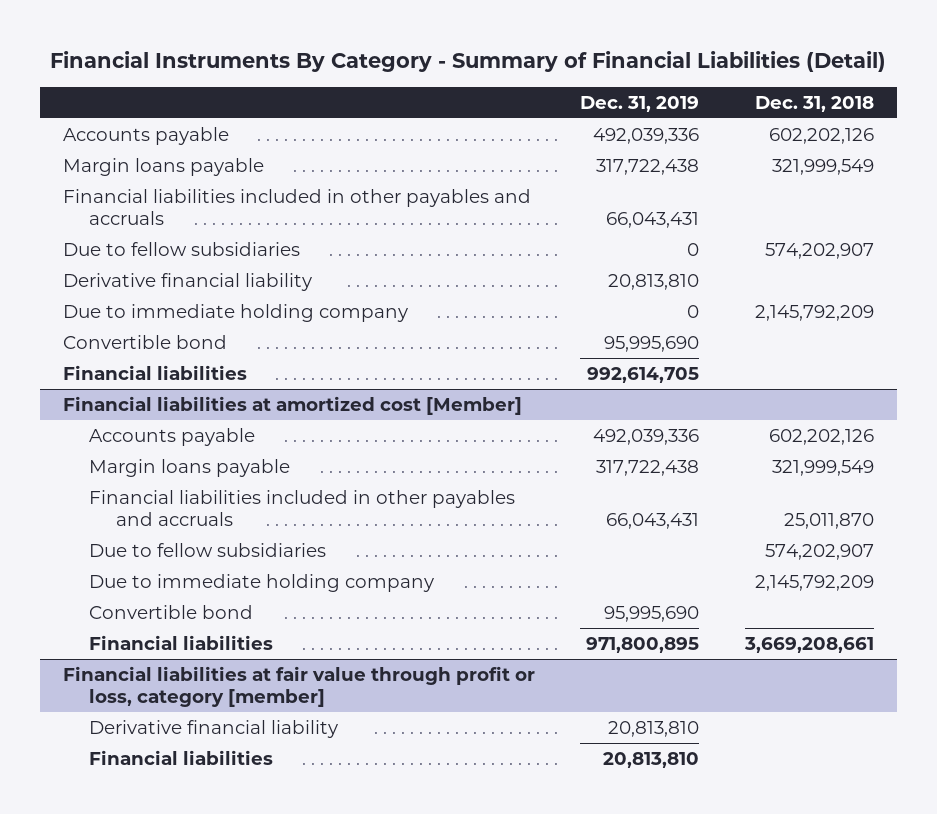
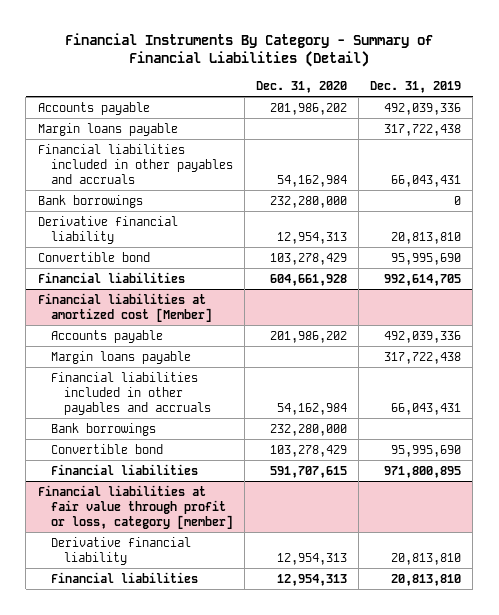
[755,95,875,112] Dec. 31, 2018 -> none
none -> [255,80,347,93] Dec. 31, 2020
[62,241,300,256] Due to fellow subsidiaries -> none
none -> [37,194,143,208] Bank borrowings
[62,303,408,322] Due to immediate holding company -> none
[89,542,327,557] Due to fellow subsidiaries -> none
[89,573,435,592] Due to immediate holding company -> none
none -> [50,422,156,436] Bank borrowings

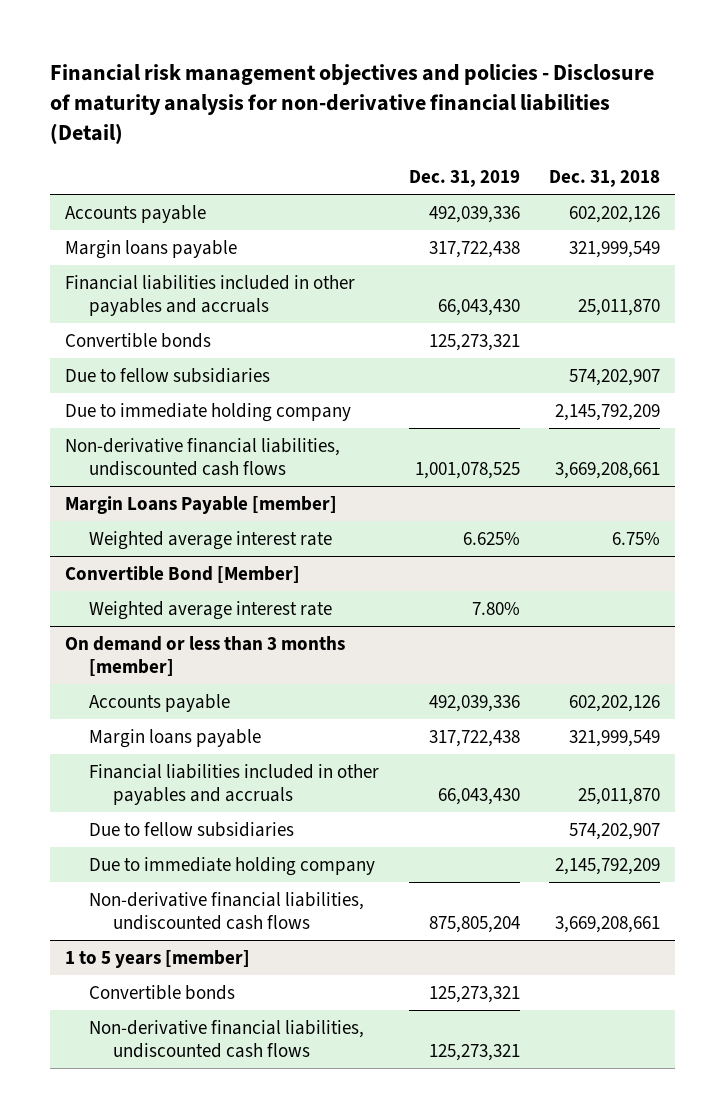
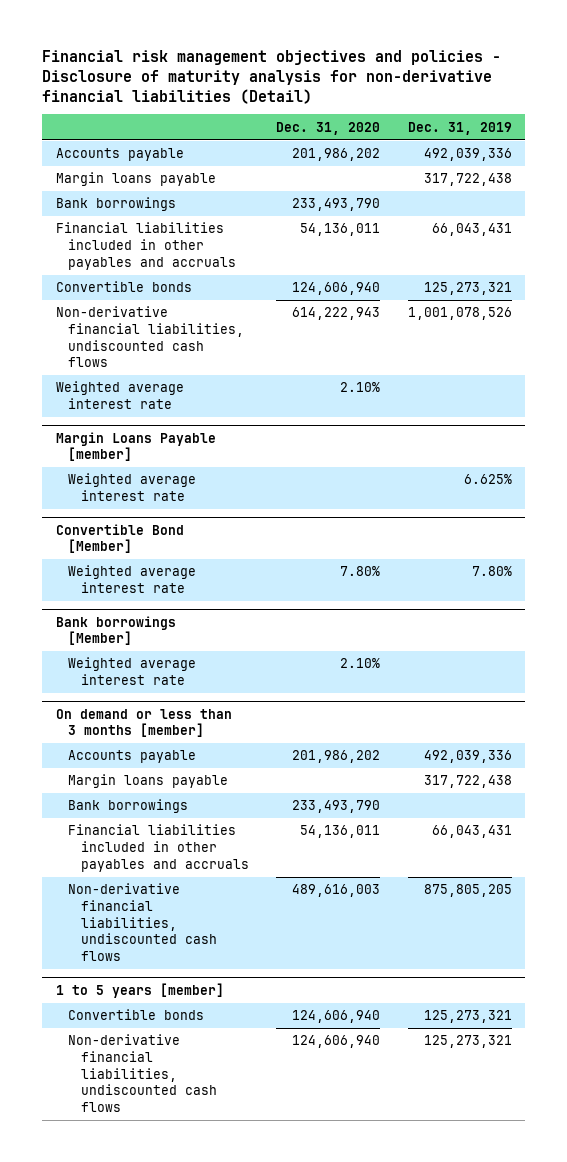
[549,169,661,187] Dec. 31, 2018 -> none
none -> [276,121,381,135] Dec. 31, 2020
none -> [55,197,176,212] Bank borrowings
[437,298,520,316] 66,043,430 -> [431,223,512,237] 66,043,431
[65,367,271,383] Due to fellow subsidiaries -> none
[65,402,352,422] Due to immediate holding company -> none
[414,461,520,479] 1,001,078,525 -> [407,307,512,321] 1,001,078,526
none -> [55,381,184,410] Weighted average interest rate
none -> [55,615,176,646] Bank borrowings [Member]
none -> [68,657,197,686] Weighted average interest rate
[89,821,295,837] Due to fellow subsidiaries -> none
[89,856,376,876] Due to immediate holding company -> none
none -> [68,799,189,814] Bank borrowings
[437,787,520,805] 66,043,430 -> [431,825,512,839] 66,043,431
[428,915,520,933] 875,805,204 -> [423,884,512,898] 875,805,205

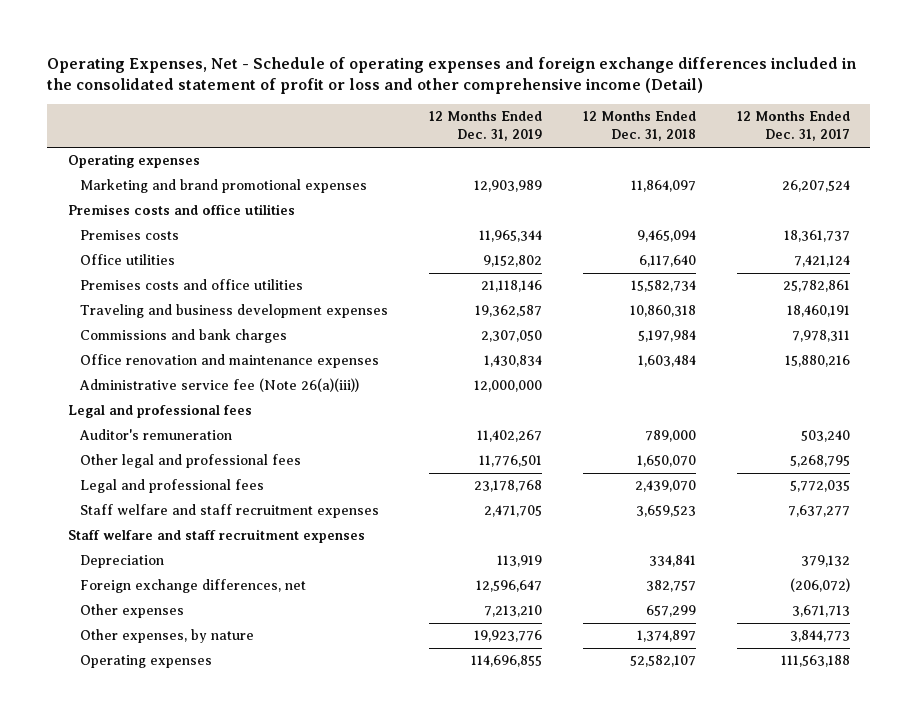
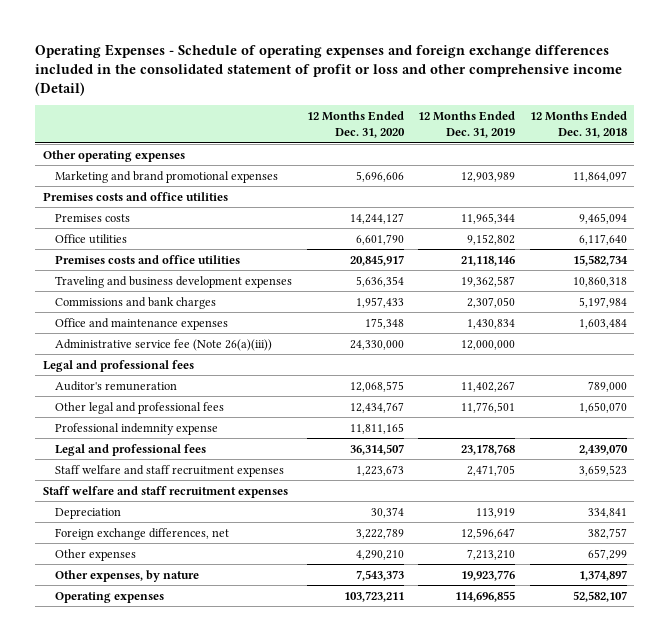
[47,56,858,95] Operating Expenses, Net - Schedule of operating expenses and foreign exchange differences included in the consolidated statement of profit or loss and other comprehensive income (Detail) -> [35,43,623,97] Operating Expenses - Schedule of operating expenses and foreign exchange differences included in the consolidated statement of profit or loss and other comprehensive income (Detail)
[736,111,850,142] 12 Months Ended Dec. 31, 2017 -> none
none -> [306,111,405,139] 12 Months Ended Dec. 31, 2020
[67,154,200,169] Operating expenses -> [42,149,185,162] Other operating expenses
[80,354,380,369] Office renovation and maintenance expenses -> [55,317,229,330] Office and maintenance expenses
none -> [55,422,219,435] Professional indemnity expense

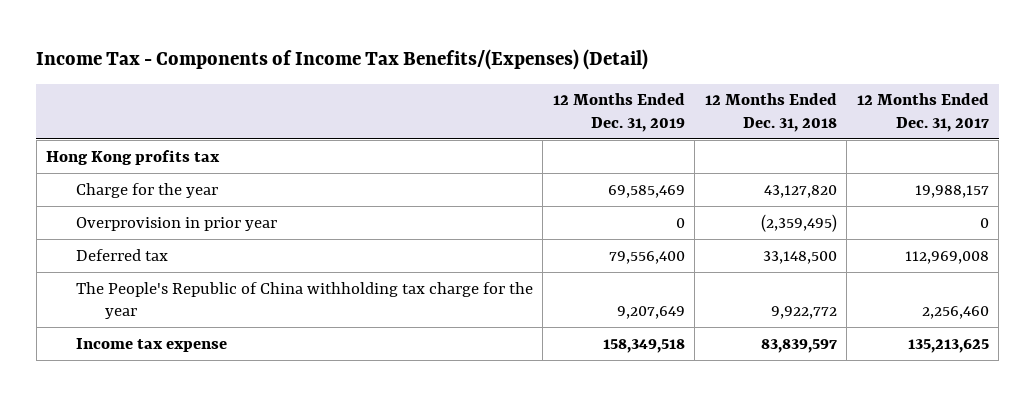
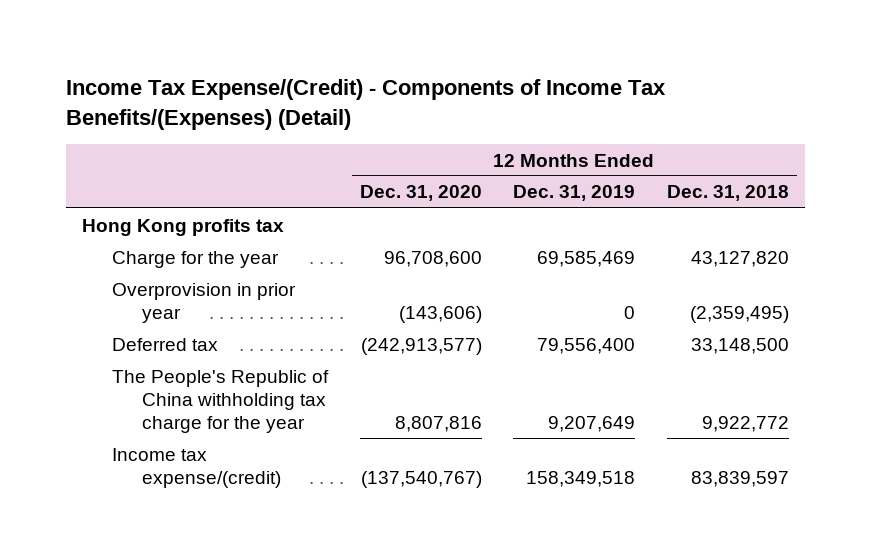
[36,49,649,71] Income Tax - Components of Income Tax Benefits/(Expenses) (Detail) -> [65,79,666,130] Income Tax Expense/(Credit) - Components of Income Tax Benefits/(Expenses) (Detail)
[856,93,989,132] 12 Months Ended Dec. 31, 2017 -> none
none -> [359,185,482,202] Dec. 31, 2020
[75,337,227,352] Income tax expense -> [111,447,282,488] Income tax expense/(credit)

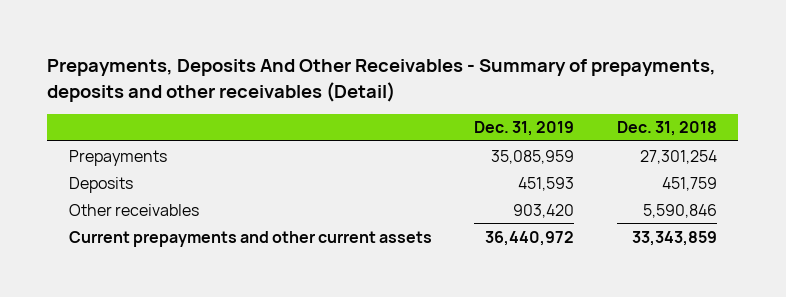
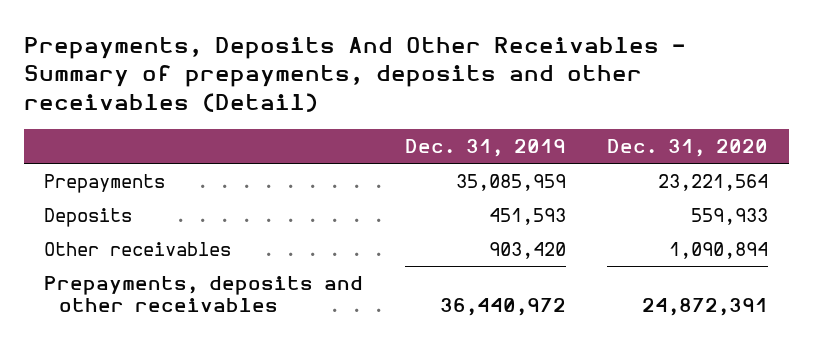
[617,121,718,137] Dec. 31, 2018 -> none
none -> [607,139,769,158] Dec. 31, 2020
[68,230,432,247] Current prepayments and other current assets -> [44,276,364,313] Prepayments, deposits and other receivables

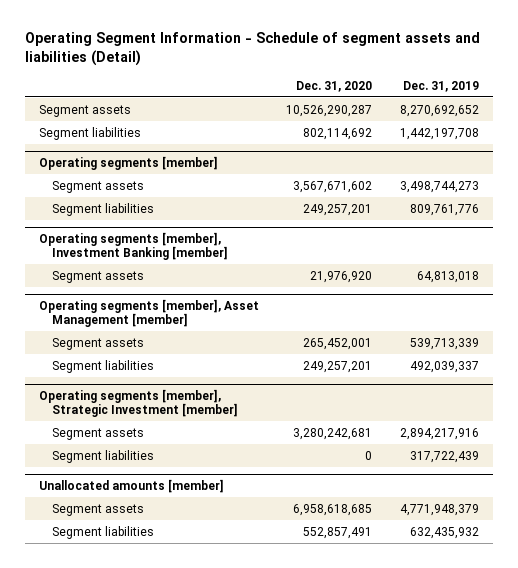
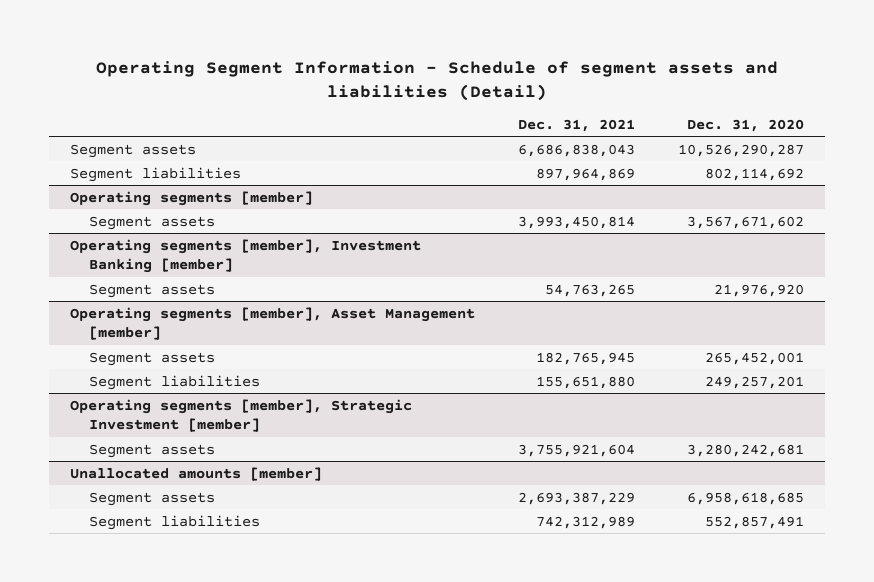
[403,80,480,92] Dec. 31, 2019 -> none
none -> [517,118,635,132] Dec. 31, 2021
[52,202,155,216] Segment liabilities -> none
[52,449,155,463] Segment liabilities -> none

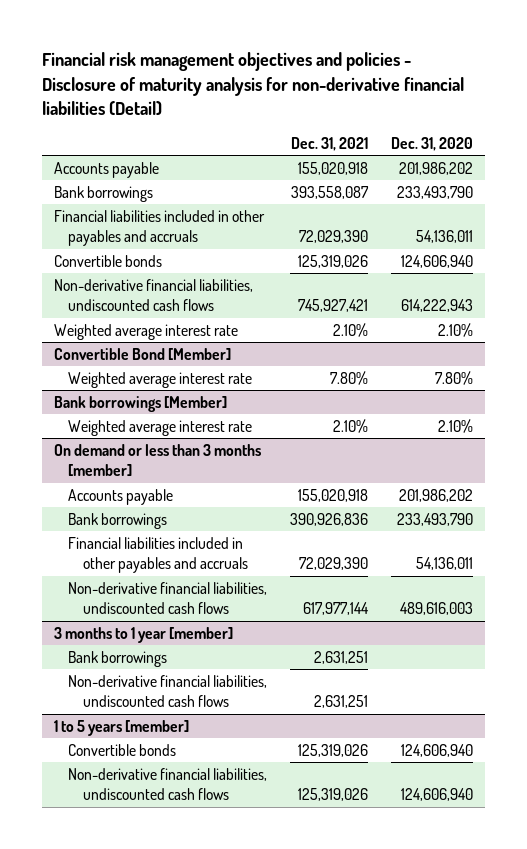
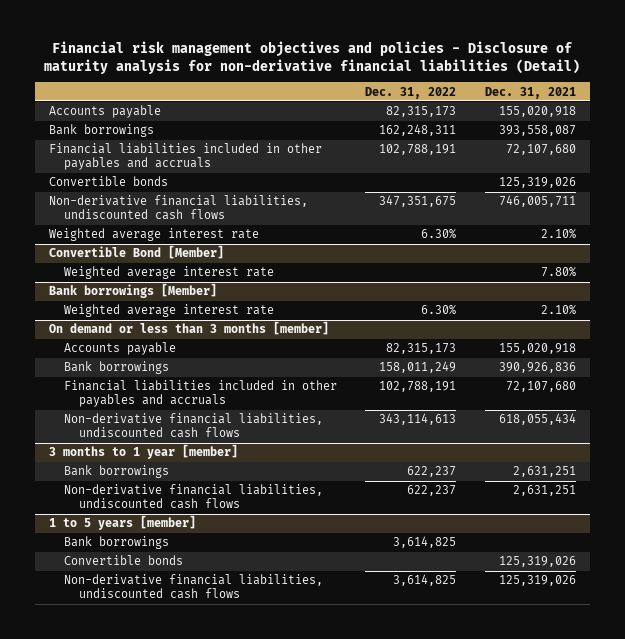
[391,136,474,151] Dec. 31, 2020 -> none
none -> [365,86,457,99] Dec. 31, 2022
[299,230,369,244] 72,029,390 -> [505,144,576,156] 72,107,680
[298,299,369,313] 745,927,421 -> [498,195,576,208] 746,005,711
[299,557,369,571] 72,029,390 -> [505,381,576,393] 72,107,680
[303,602,370,616] 617,977,144 -> [498,413,576,426] 618,055,434
none -> [64,536,170,550] Bank borrowings

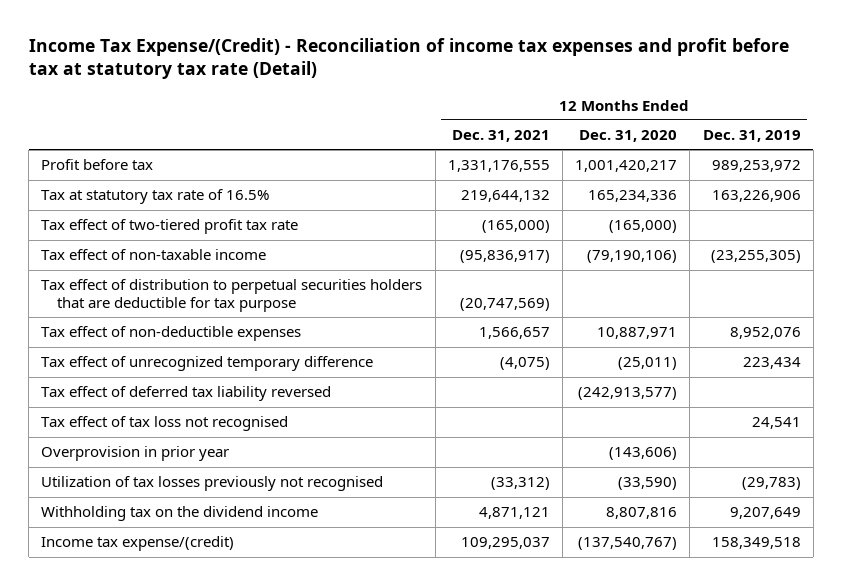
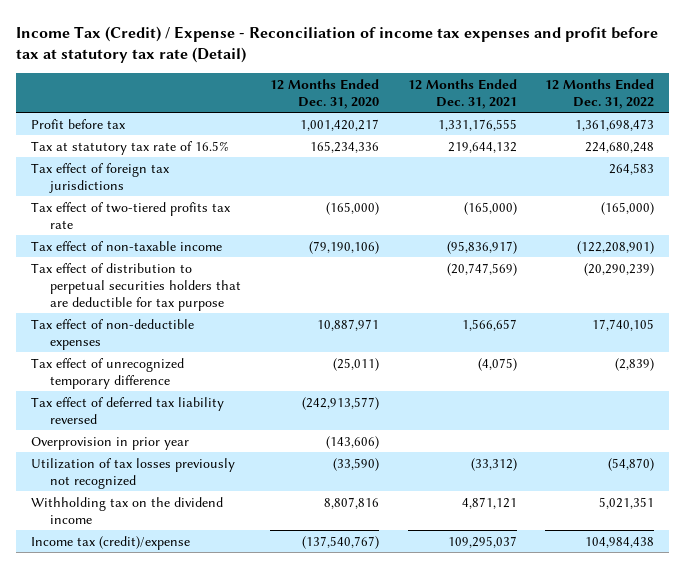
[28,38,789,80] Income Tax Expense/(Credit) - Reconciliation of income tax expenses and profit before tax at statutory tax rate (Detail) -> [16,25,659,64] Income Tax (Credit) / Expense - Reconciliation of income tax expenses and profit before tax at statutory tax rate (Detail)
[702,130,801,143] Dec. 31, 2019 -> none
none -> [545,78,655,109] 12 Months Ended Dec. 31, 2022
none -> [30,162,170,193] Tax effect of foreign tax jurisdictions
[41,219,299,235] Tax effect of two-tiered profit tax rate -> [30,201,231,229] Tax effect of two-tiered profits tax rate
[41,416,289,432] Tax effect of tax loss not recognised -> none
[41,476,384,492] Utilization of tax losses previously not recognised -> [30,457,235,489] Utilization of tax losses previously not recognized
[41,536,235,552] Income tax expense/(credit) -> [30,535,190,550] Income tax (credit)/expense

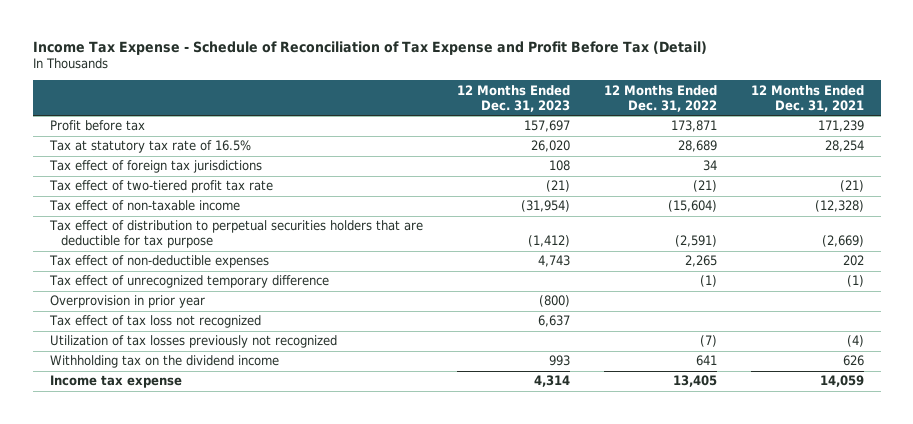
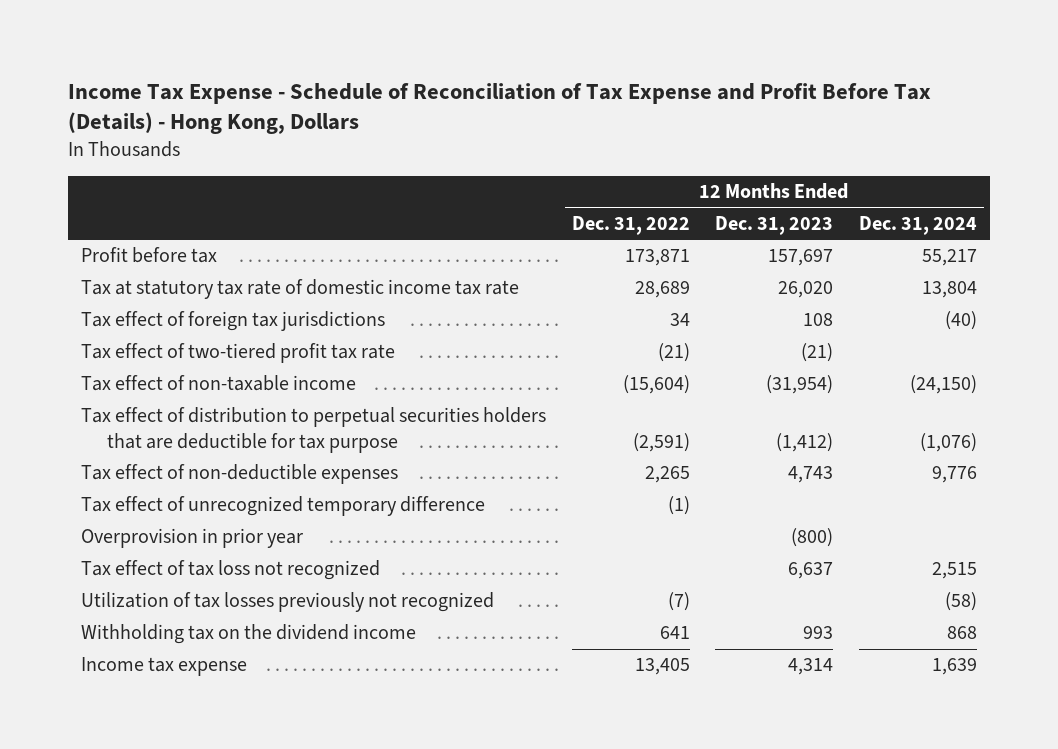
[32,40,707,55] Income Tax Expense - Schedule of Reconciliation of Tax Expense and Profit Before Tax (Detail) -> [67,82,931,135] Income Tax Expense - Schedule of Reconciliation of Tax Expense and Profit Before Tax (Details) - Hong Kong, Dollars
[750,84,864,112] 12 Months Ended Dec. 31, 2021 -> none
none -> [859,215,978,235] Dec. 31, 2024
[48,140,251,154] Tax at statutory tax rate of 16.5% -> [80,279,519,300] Tax at statutory tax rate of domestic income tax rate

